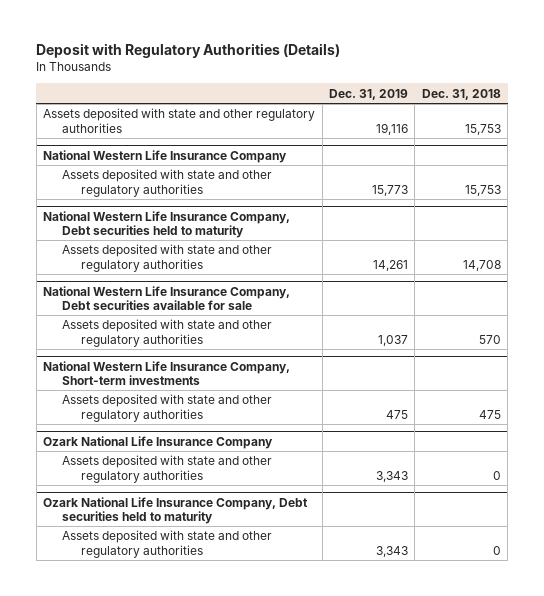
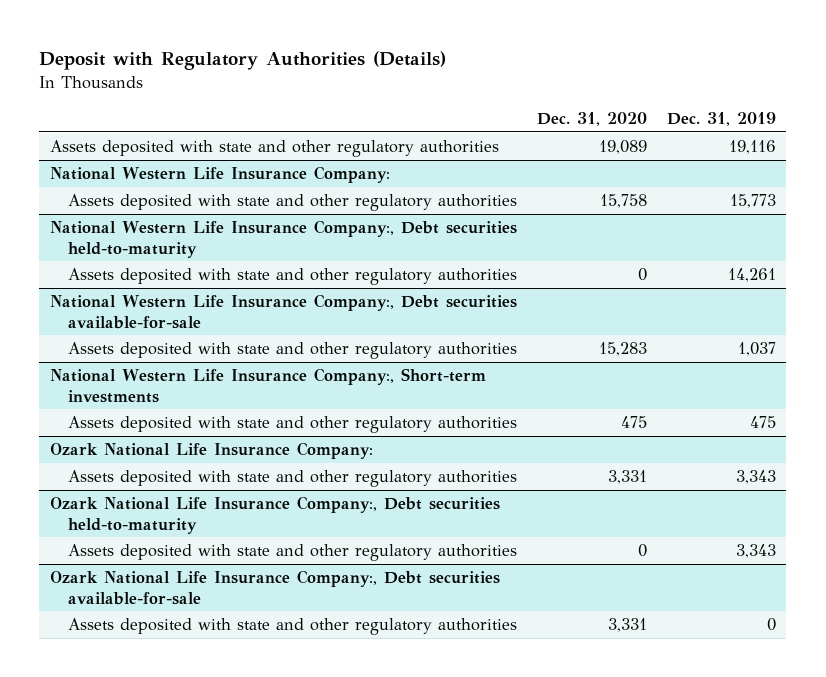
[421,88,501,100] Dec. 31, 2018 -> none
none -> [536,112,647,127] Dec. 31, 2020
[43,149,288,163] National Western Life Insurance Company -> [49,166,390,184] National Western Life Insurance Company:
[43,210,291,238] National Western Life Insurance Company, Debt securities held to maturity -> [49,220,517,258] National Western Life Insurance Company:, Debt securities held-to-maturity
[43,285,291,310] National Western Life Insurance Company, Debt securities available for sale -> [49,294,517,329] National Western Life Insurance Company:, Debt securities available-for-sale
[43,360,291,385] National Western Life Insurance Company, Short-term investments -> [49,368,486,403] National Western Life Insurance Company:, Short-term investments
[43,435,274,449] Ozark National Life Insurance Company -> [49,442,373,460] Ozark National Life Insurance Company:
[43,496,309,524] Ozark National Life Insurance Company, Debt securities held to maturity -> [49,496,500,534] Ozark National Life Insurance Company:, Debt securities held-to-maturity
none -> [49,570,500,605] Ozark National Life Insurance Company:, Debt securities available-for-sale
none -> [67,618,517,636] Assets deposited with state and other regulatory authorities

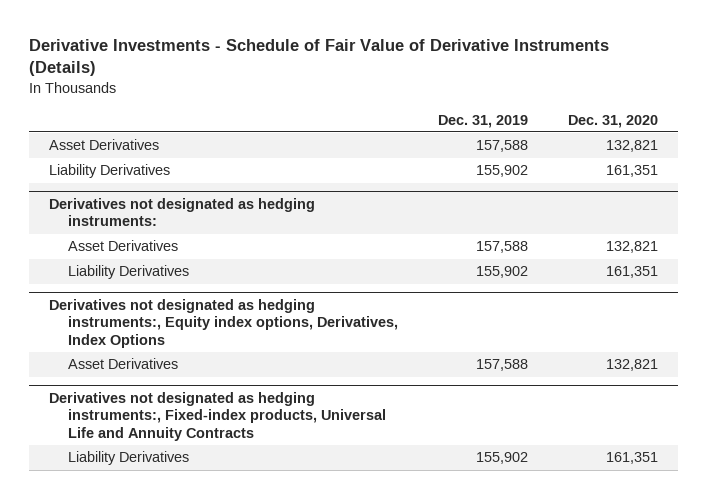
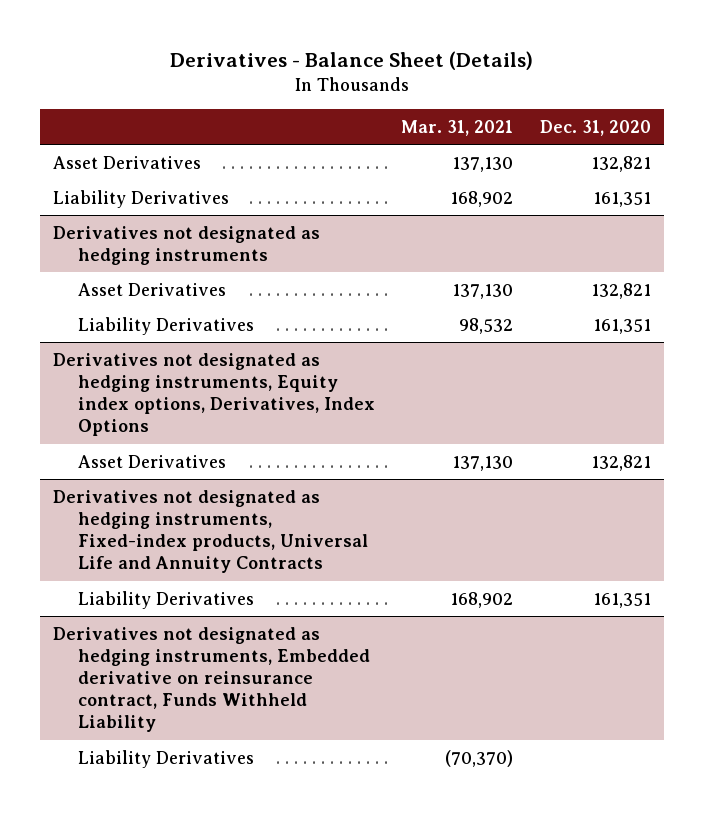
[28,39,609,77] Derivative Investments - Schedule of Fair Value of Derivative Instruments (Details) -> [169,51,533,71] Derivatives - Balance Sheet (Details)
[438,114,529,128] Dec. 31, 2019 -> none
none -> [401,119,514,136] Mar. 31, 2021
[49,197,316,227] Derivatives not designated as hedging instruments: -> [52,225,320,265] Derivatives not designated as hedging instruments
[49,298,398,348] Derivatives not designated as hedging instruments:, Equity index options, Derivatives, Index Options -> [52,352,375,437] Derivatives not designated as hedging instruments, Equity index options, Derivatives, Index Options
[49,391,386,441] Derivatives not designated as hedging instruments:, Fixed-index products, Universal Life and Annuity Contracts -> [52,489,368,574] Derivatives not designated as hedging instruments, Fixed-index products, Universal Life and Annuity Contracts
none -> [52,626,370,733] Derivatives not designated as hedging instruments, Embedded derivative on reinsurance contract, Funds Withheld Liability
none -> [77,749,254,768] Liability Derivatives

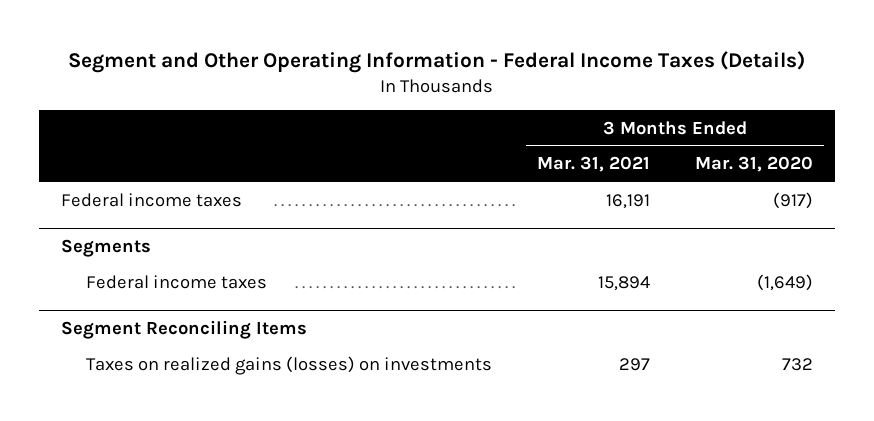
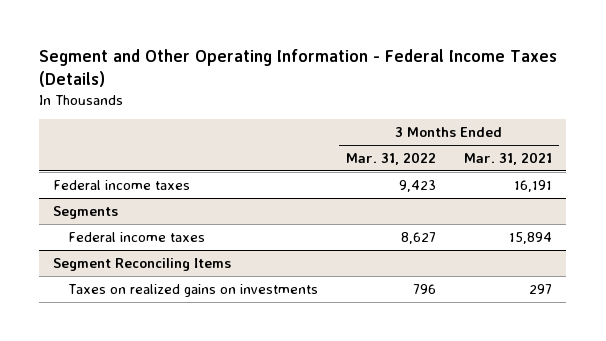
[694,156,813,173] Mar. 31, 2020 -> none
none -> [346,151,437,165] Mar. 31, 2022
[86,355,493,375] Taxes on realized gains (losses) on investments -> [67,283,318,297] Taxes on realized gains on investments

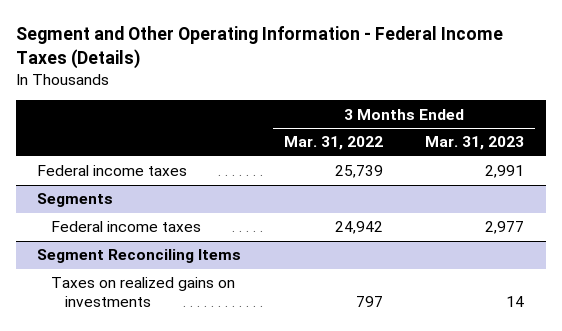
[464,151,553,165] Mar. 31, 2021 -> none
none -> [425,136,525,151] Mar. 31, 2023
[399,179,437,192] 9,423 -> [334,165,383,179] 25,739
[401,231,437,244] 8,627 -> [334,221,383,235] 24,942
[413,283,437,294] 796 -> [355,295,383,307] 797

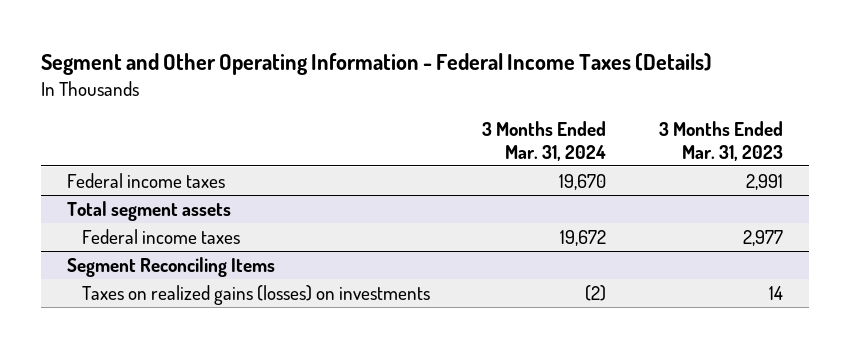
[283,136,383,151] Mar. 31, 2022 -> none
none -> [482,120,607,161] 3 Months Ended Mar. 31, 2024
[37,193,114,208] Segments -> [66,201,231,222] Total segment assets
[51,277,236,307] Taxes on realized gains on investments -> [81,285,430,306] Taxes on realized gains (losses) on investments

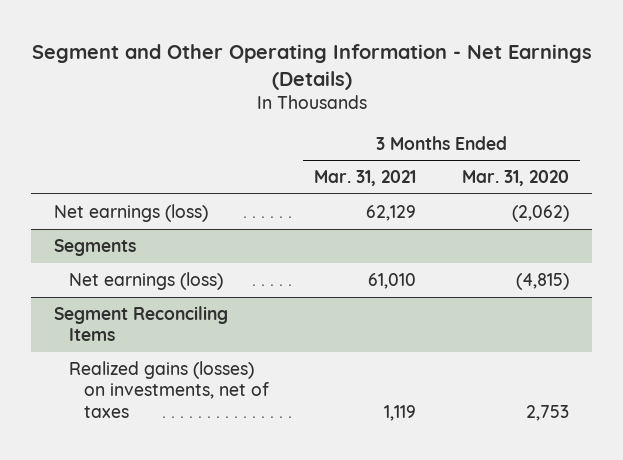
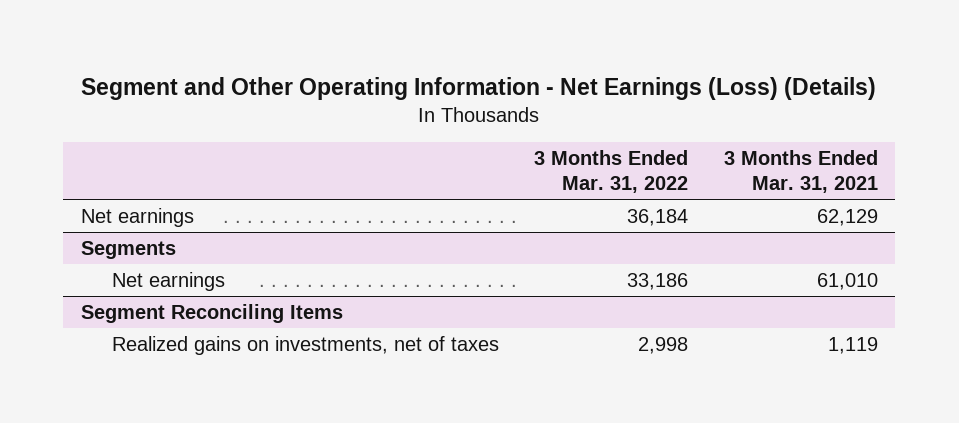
[31,43,592,90] Segment and Other Operating Information - Net Earnings (Details) -> [81,76,877,100] Segment and Other Operating Information - Net Earnings (Loss) (Details)
[461,170,569,187] Mar. 31, 2020 -> none
none -> [534,149,689,194] 3 Months Ended Mar. 31, 2022
[54,204,209,223] Net earnings (loss) -> [81,207,195,227] Net earnings
[69,272,224,291] Net earnings (loss) -> [111,271,225,291] Net earnings
[69,361,269,418] Realized gains (losses) on investments, net of taxes -> [111,335,499,355] Realized gains on investments, net of taxes

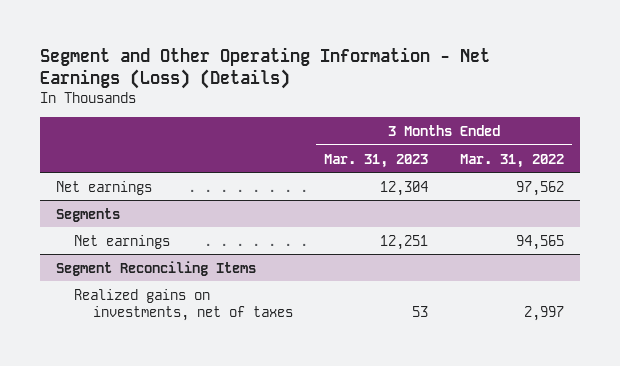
[723,149,878,194] 3 Months Ended Mar. 31, 2021 -> none
none -> [324,153,429,168] Mar. 31, 2023
[627,208,689,226] 36,184 -> [515,180,564,196] 97,562
[627,272,689,290] 33,186 -> [515,234,564,250] 94,565
[638,336,689,354] 2,998 -> [523,306,564,322] 2,997

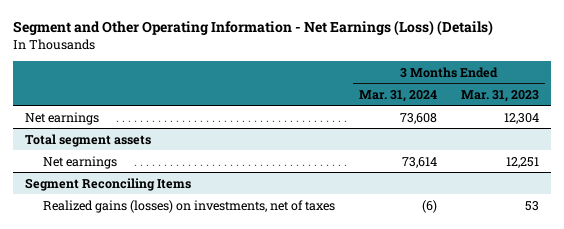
[459,153,564,168] Mar. 31, 2022 -> none
none -> [359,89,438,102] Mar. 31, 2024
[55,207,120,222] Segments -> [24,133,151,147] Total segment assets
[74,288,293,322] Realized gains on investments, net of taxes -> [43,199,336,213] Realized gains (losses) on investments, net of taxes

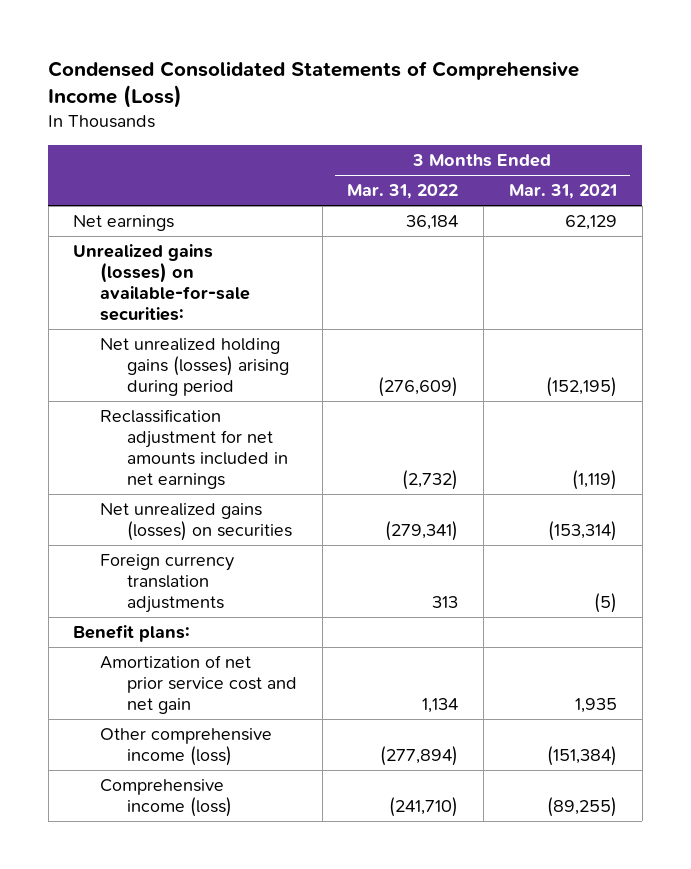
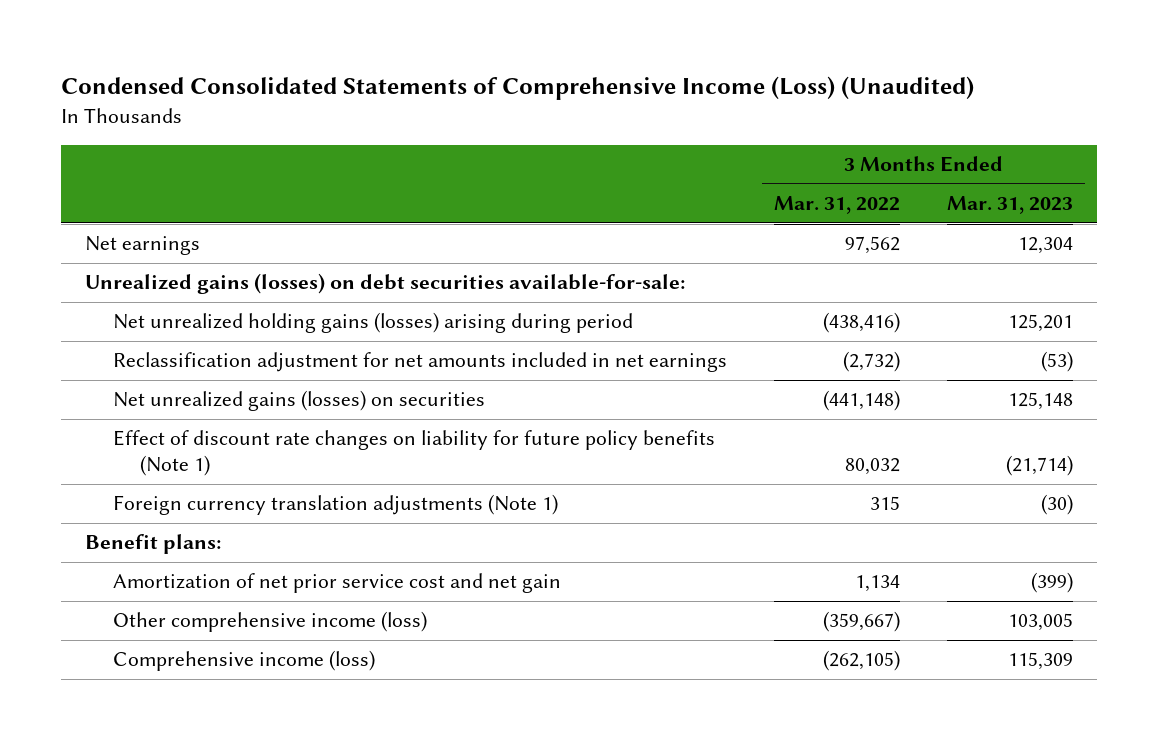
[48,60,580,109] Condensed Consolidated Statements of Comprehensive Income (Loss) -> [61,76,975,101] Condensed Consolidated Statements of Comprehensive Income (Loss) (Unaudited)
[509,184,618,200] Mar. 31, 2021 -> none
none -> [947,196,1074,215] Mar. 31, 2023
[406,215,459,231] 36,184 -> [845,236,901,255] 97,562
[73,244,251,321] Unrealized gains (losses) on available-for-sale securities: -> [84,273,685,295] Unrealized gains (losses) on debt securities available-for-sale:
[378,377,459,398] (276,609) -> [823,312,901,334] (438,416)
[385,521,459,542] (279,341) -> [823,390,901,412] (441,148)
none -> [112,430,715,477] Effect of discount rate changes on liability for future policy benefits (Note 1)
[100,554,235,614] Foreign currency translation adjustments -> [112,494,558,516] Foreign currency translation adjustments (Note 1)
[432,596,459,609] 313 -> [870,496,901,511] 315
[380,746,459,767] (277,894) -> [823,611,901,633] (359,667)
[389,797,459,818] (241,710) -> [823,650,901,672] (262,105)

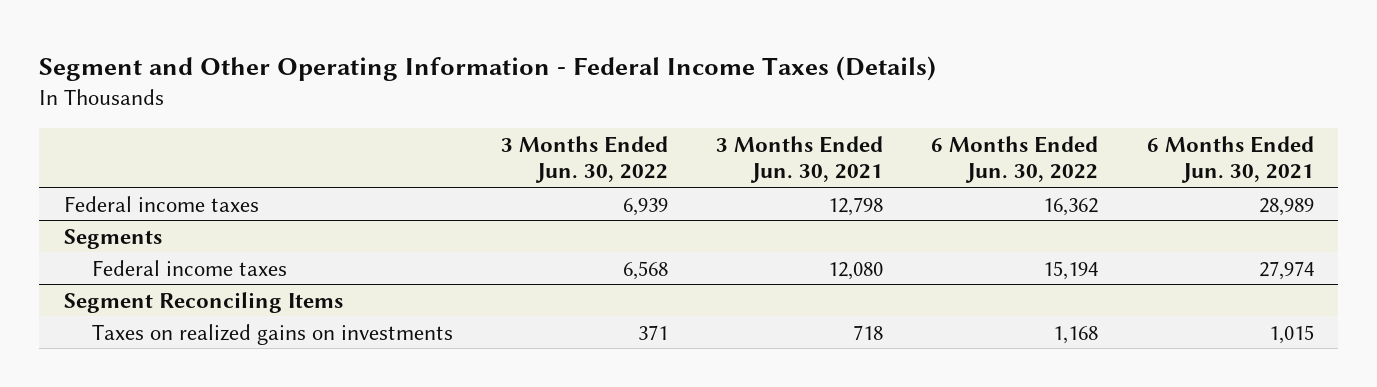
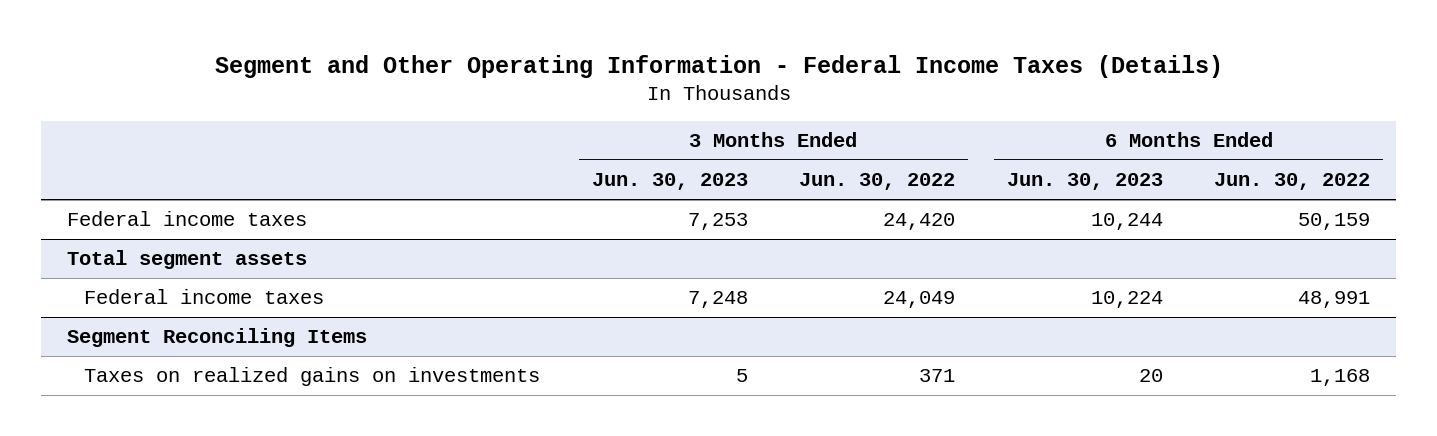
[716,135,884,184] 3 Months Ended Jun. 30, 2021 -> none
[1146,135,1314,184] 6 Months Ended Jun. 30, 2021 -> none
none -> [591,173,748,191] Jun. 30, 2023
none -> [1006,173,1163,191] Jun. 30, 2023
[623,197,669,216] 6,939 -> [883,213,956,231] 24,420
[1043,197,1099,216] 16,362 -> [1298,213,1371,231] 50,159
[63,228,162,249] Segments -> [66,250,307,270] Total segment assets
[623,260,669,280] 6,568 -> [883,291,956,309] 24,049
[1043,260,1099,280] 15,194 -> [1298,291,1371,309] 48,991

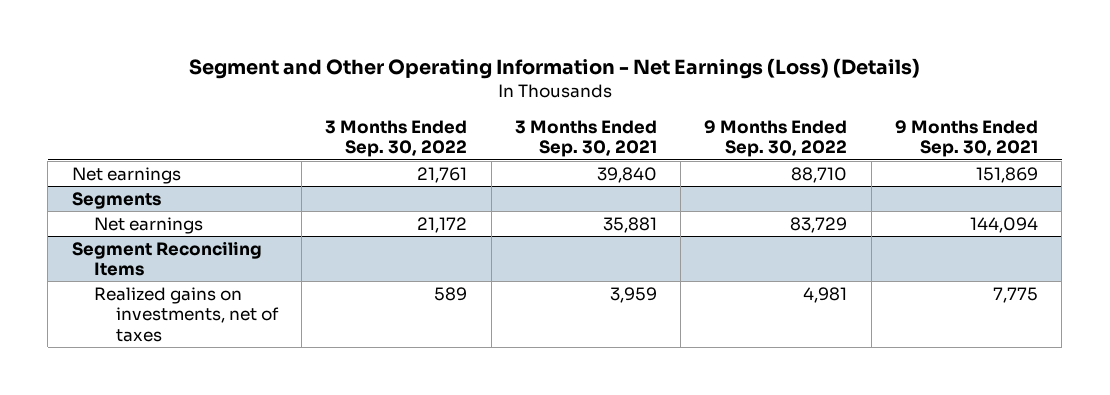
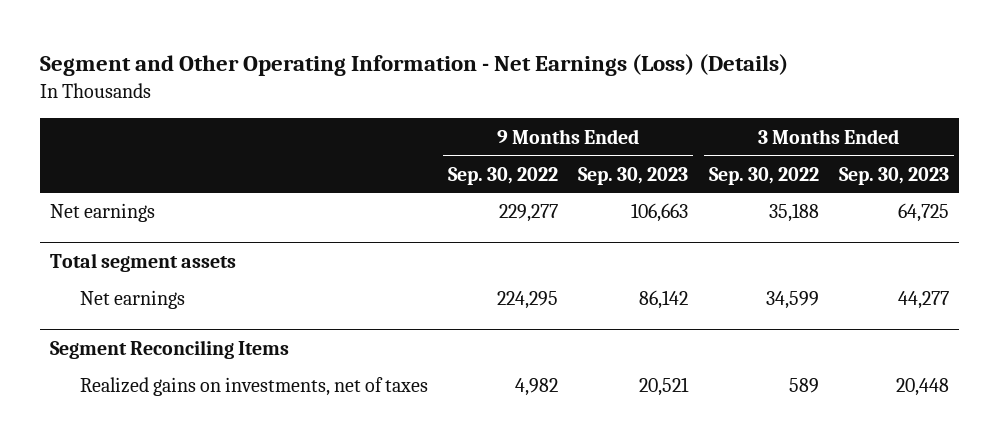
[514,119,657,158] 3 Months Ended Sep. 30, 2021 -> none
[895,119,1039,158] 9 Months Ended Sep. 30, 2021 -> none
none -> [578,166,689,185] Sep. 30, 2023
none -> [838,166,949,185] Sep. 30, 2023
[417,166,468,183] 21,761 -> [768,203,819,223] 35,188
[791,166,848,183] 88,710 -> [499,204,559,223] 229,277
[71,191,161,209] Segments -> [50,253,237,273] Total segment assets
[417,216,468,233] 21,172 -> [765,291,819,310] 34,599
[790,216,848,233] 83,729 -> [497,291,559,310] 224,295
[803,286,848,303] 4,981 -> [515,378,559,397] 4,982

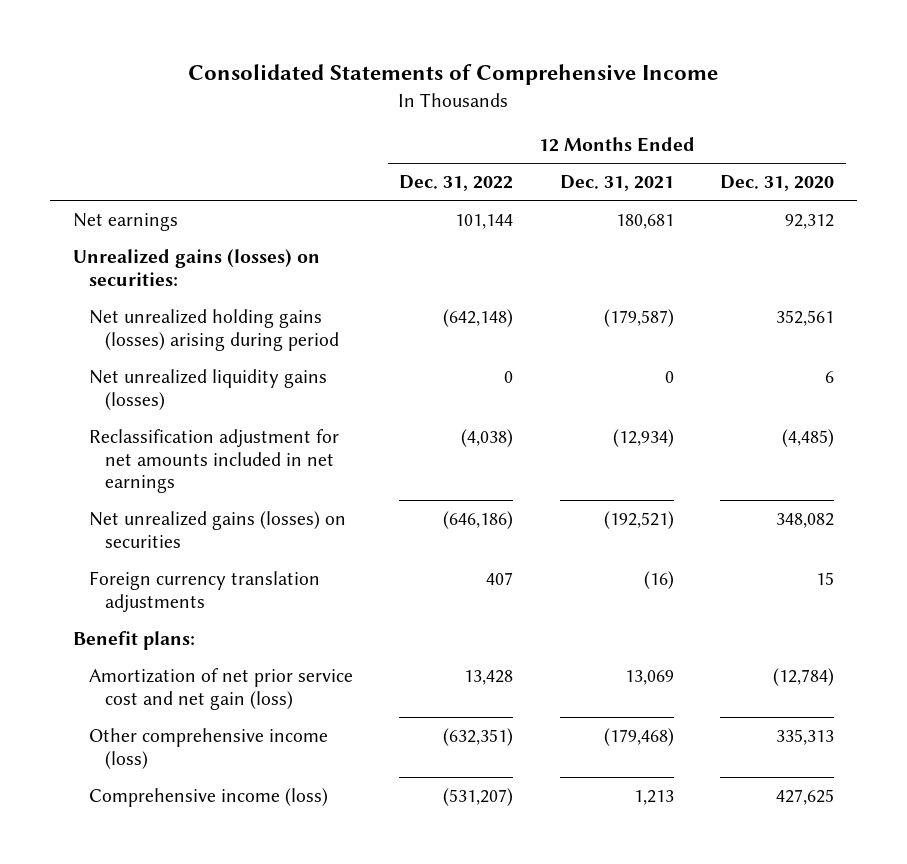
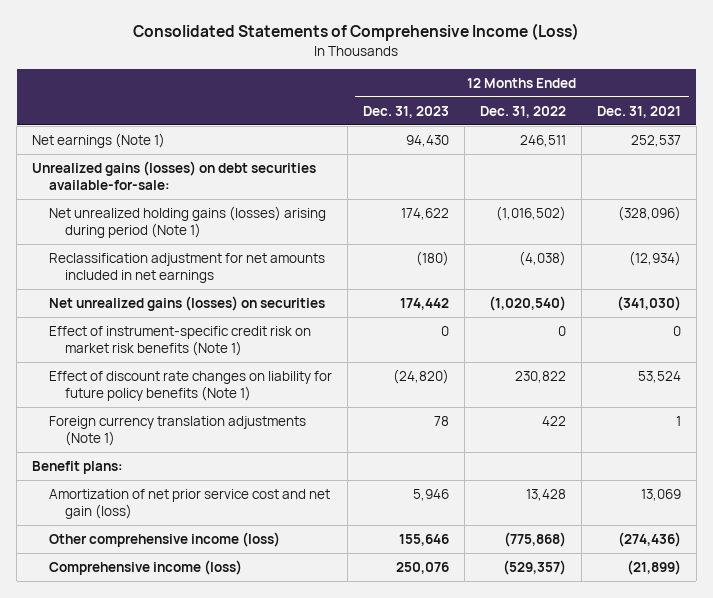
[188,64,719,86] Consolidated Statements of Comprehensive Income -> [133,23,580,42] Consolidated Statements of Comprehensive Income (Loss)
[720,175,835,192] Dec. 31, 2020 -> none
none -> [362,105,449,118] Dec. 31, 2023
[88,368,327,410] Net unrealized liquidity gains (losses) -> none
[72,212,178,231] Net earnings -> [32,132,166,148] Net earnings (Note 1)
[455,213,514,229] 101,144 -> [519,134,566,147] 246,511
[615,213,674,229] 180,681 -> [630,134,681,147] 252,537
[72,248,320,286] Unrealized gains (losses) on securities: -> [32,160,317,190] Unrealized gains (losses) on debt securities available-for-sale:
[88,308,340,351] Net unrealized holding gains (losses) arising during period -> [48,205,326,238] Net unrealized holding gains (losses) arising during period (Note 1)
[443,308,514,327] (642,148) -> [495,205,566,221] (1,016,502)
[603,308,674,327] (179,587) -> [617,205,681,221] (328,096)
[443,510,514,529] (646,186) -> [488,295,566,311] (1,020,540)
[603,510,674,529] (192,521) -> [616,295,681,311] (341,030)
none -> [48,325,311,356] Effect of instrument-specific credit risk on market risk benefits (Note 1)
none -> [48,370,332,401] Effect of discount rate changes on liability for future policy benefits (Note 1)
[88,570,320,613] Foreign currency translation adjustments -> [48,415,306,446] Foreign currency translation adjustments (Note 1)
[486,571,514,585] 407 -> [541,415,566,426] 422
[643,570,674,589] (16) -> [675,415,681,426] 1
[443,727,514,746] (632,351) -> [503,531,566,547] (775,868)
[603,727,674,746] (179,468) -> [617,531,681,547] (274,436)
[443,787,514,806] (531,207) -> [502,559,566,575] (529,357)
[633,789,674,805] 1,213 -> [626,559,681,575] (21,899)

